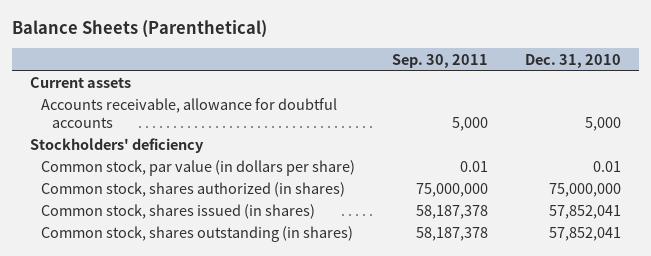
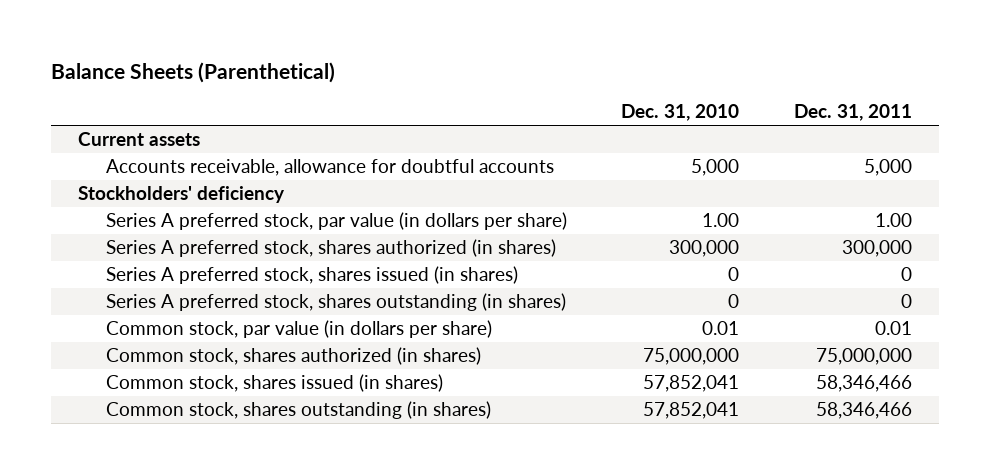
[391,53,488,68] Sep. 30, 2011 -> none
none -> [793,103,912,121] Dec. 31, 2011
none -> [105,212,567,231] Series A preferred stock, par value (in dollars per share)
none -> [105,239,556,258] Series A preferred stock, shares authorized (in shares)
none -> [105,266,518,285] Series A preferred stock, shares issued (in shares)
none -> [105,293,566,312] Series A preferred stock, shares outstanding (in shares)

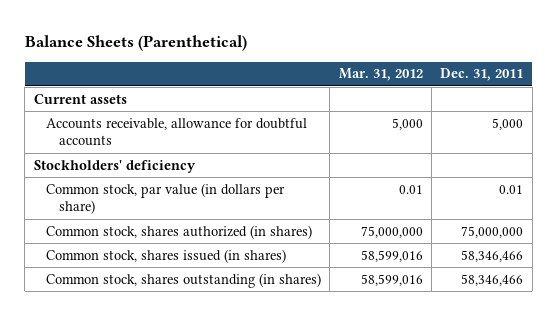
[621,103,740,121] Dec. 31, 2010 -> none
none -> [338,68,423,82] Mar. 31, 2012
[105,212,567,231] Series A preferred stock, par value (in dollars per share) -> none
[105,239,556,258] Series A preferred stock, shares authorized (in shares) -> none
[105,266,518,285] Series A preferred stock, shares issued (in shares) -> none
[105,293,566,312] Series A preferred stock, shares outstanding (in shares) -> none

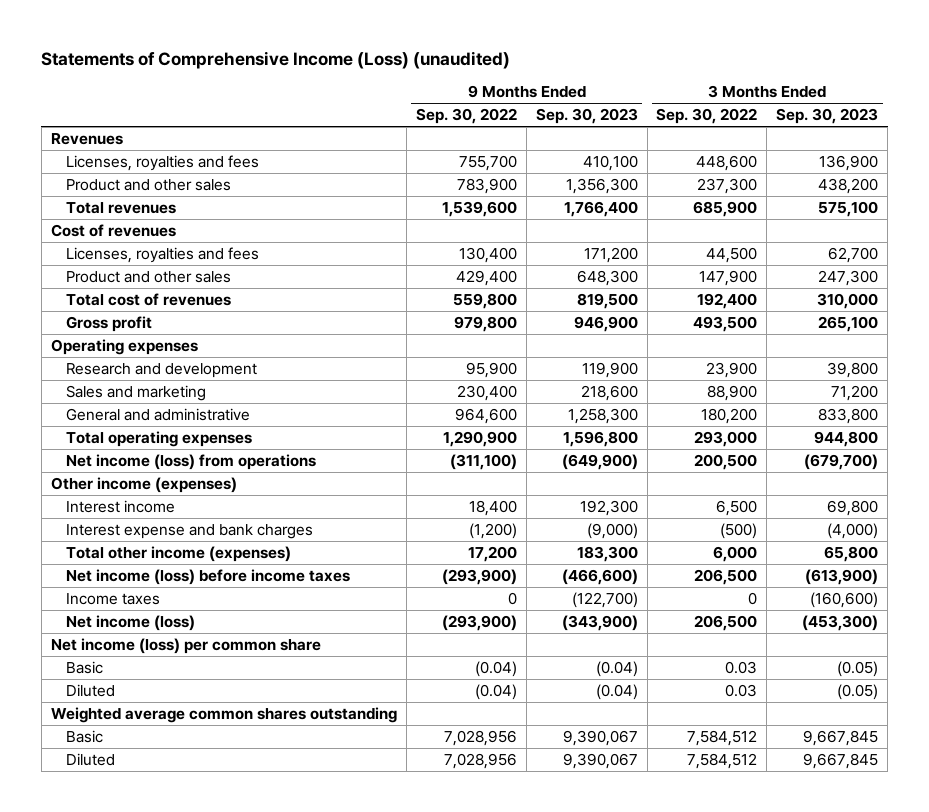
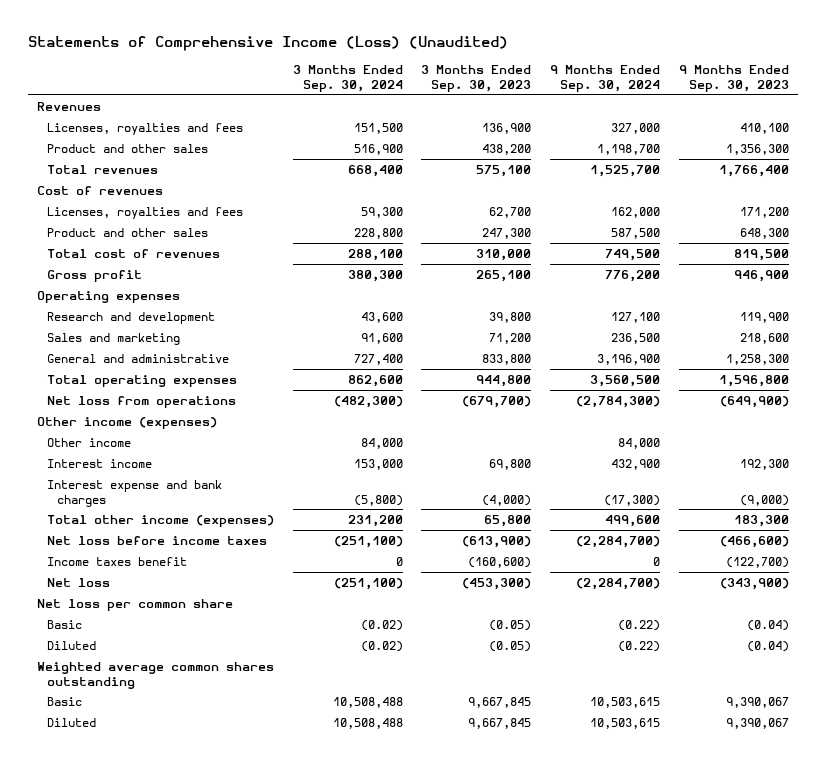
[41,51,511,70] Statements of Comprehensive Income (Loss) (unaudited) -> [27,35,508,51] Statements of Comprehensive Income (Loss) (Unaudited)
[415,108,517,125] Sep. 30, 2022 -> none
[656,108,758,125] Sep. 30, 2022 -> none
none -> [292,65,403,92] 3 Months Ended Sep. 30, 2024
none -> [550,65,661,92] 9 Months Ended Sep. 30, 2024
[65,453,316,470] Net income (loss) from operations -> [47,396,237,409] Net loss from operations
none -> [47,438,132,448] Other income
[65,568,350,585] Net income (loss) before income taxes -> [47,536,268,546] Net loss before income taxes
[65,592,160,605] Income taxes -> [47,557,188,567] Income taxes benefit
[65,614,195,631] Net income (loss) -> [47,578,111,588] Net loss
[50,637,321,654] Net income (loss) per common share -> [37,599,234,612] Net loss per common share

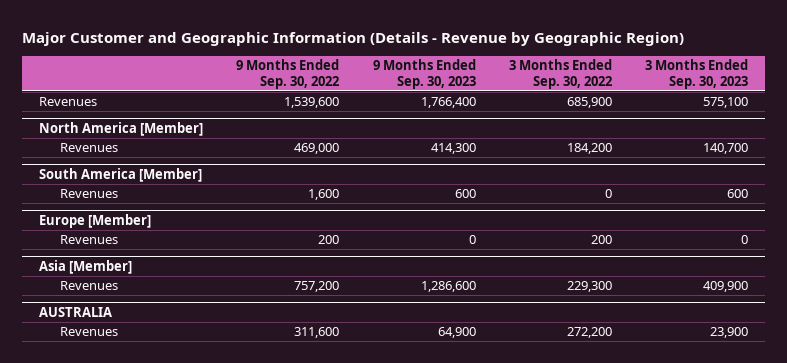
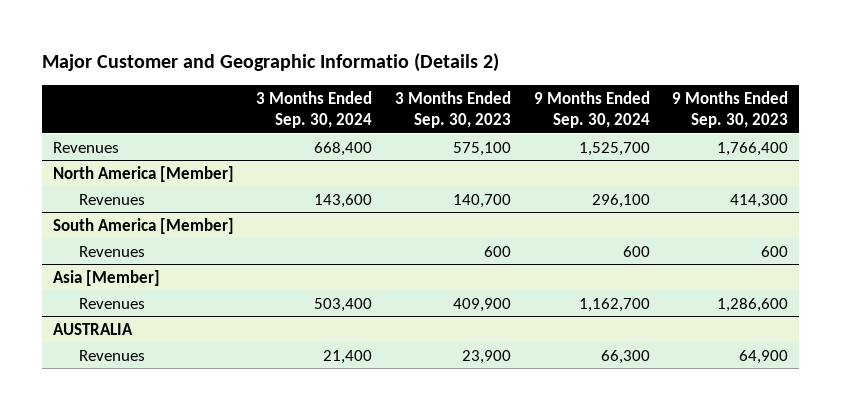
[22,31,685,46] Major Customer and Geographic Information (Details - Revenue by Geographic Region) -> [41,53,499,73] Major Customer and Geographic Informatio (Details 2)
[236,59,340,89] 9 Months Ended Sep. 30, 2022 -> none
[508,59,612,89] 3 Months Ended Sep. 30, 2022 -> none
none -> [256,90,373,129] 3 Months Ended Sep. 30, 2024
none -> [533,90,650,129] 9 Months Ended Sep. 30, 2024
[38,214,151,229] Europe [Member] -> none
[59,235,118,245] Revenues -> none

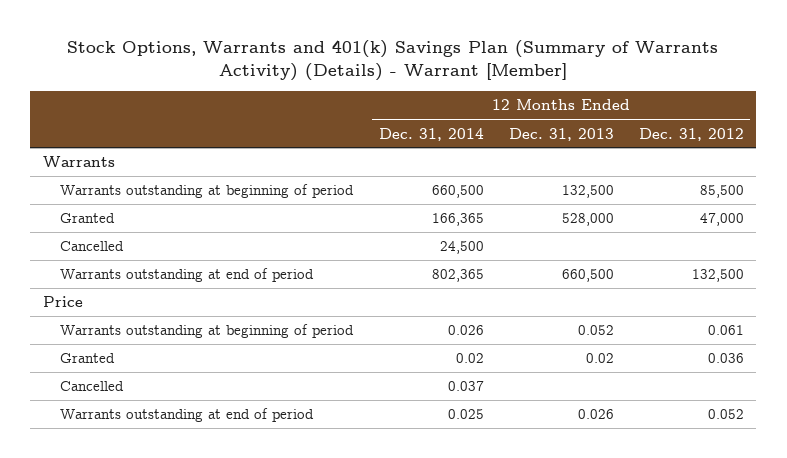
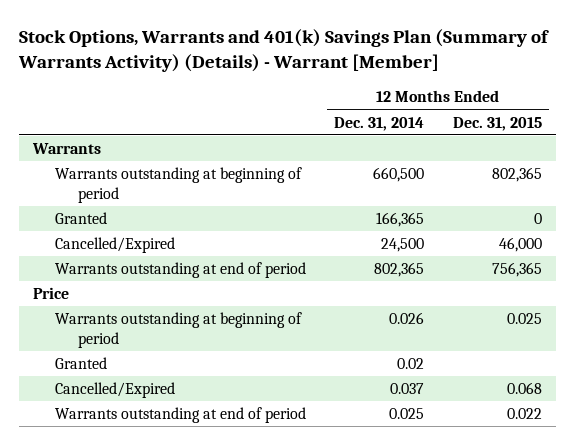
[508,127,614,141] Dec. 31, 2013 -> none
[638,127,744,141] Dec. 31, 2012 -> none
none -> [452,116,542,131] Dec. 31, 2015
[60,241,125,252] Cancelled -> [55,237,176,254] Cancelled/Expired
[60,381,125,392] Cancelled -> [55,382,176,399] Cancelled/Expired

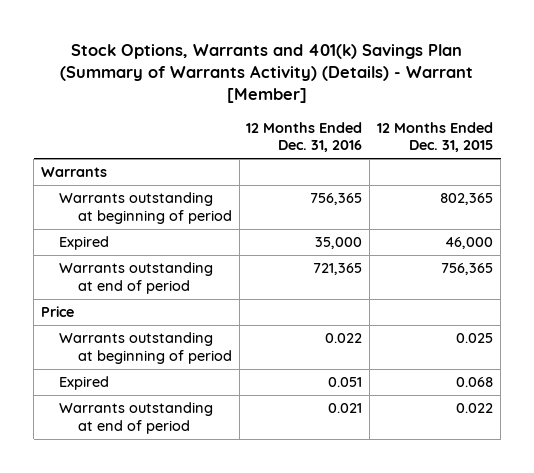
[334,116,425,131] Dec. 31, 2014 -> none
none -> [246,121,363,153] 12 Months Ended Dec. 31, 2016
[55,212,108,225] Granted -> none
[55,237,176,254] Cancelled/Expired -> [59,236,110,251] Expired
[55,357,108,370] Granted -> none
[55,382,176,399] Cancelled/Expired -> [59,376,110,391] Expired

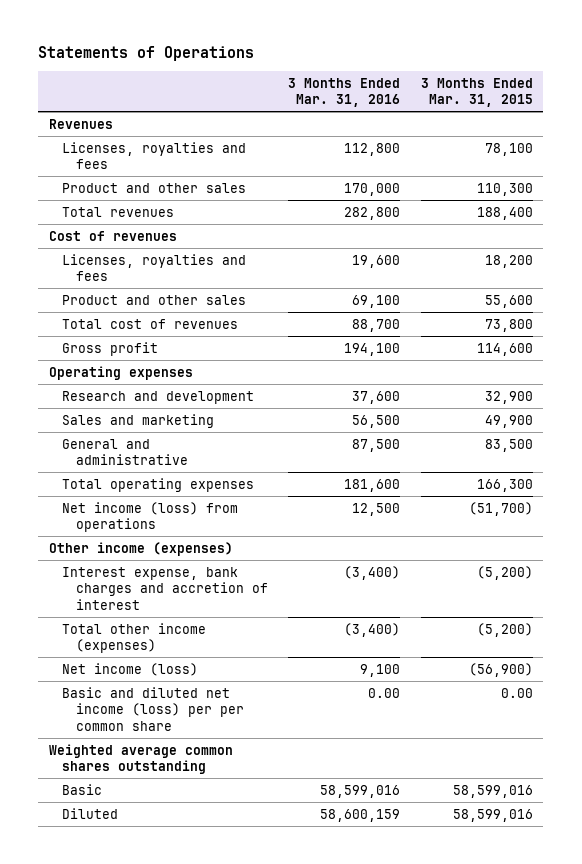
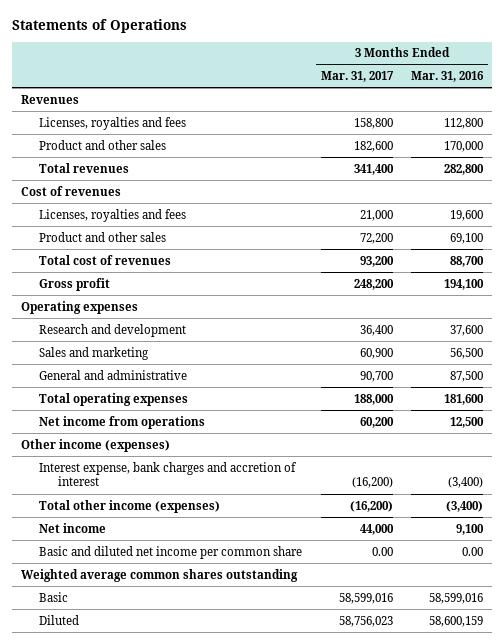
[420,77,533,108] 3 Months Ended Mar. 31, 2015 -> none
none -> [320,70,394,82] Mar. 31, 2017
[62,501,239,533] Net income (loss) from operations -> [39,415,206,429] Net income from operations
[62,662,199,676] Net income (loss) -> [39,522,107,533] Net income
[62,686,244,731] Basic and diluted net income (loss) per per common share -> [39,545,303,559] Basic and diluted net income per common share

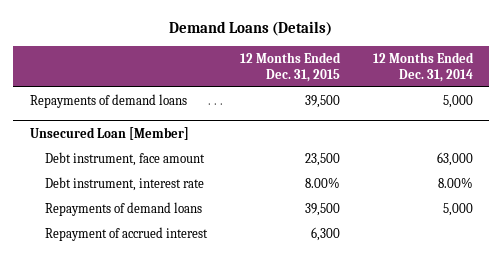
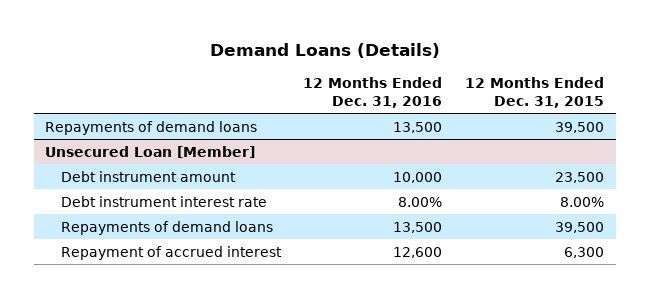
[372,51,474,82] 12 Months Ended Dec. 31, 2014 -> none
none -> [303,77,443,108] 12 Months Ended Dec. 31, 2016
[44,151,205,166] Debt instrument, face amount -> [60,170,236,182] Debt instrument amount
[44,176,204,191] Debt instrument, interest rate -> [60,195,267,207] Debt instrument interest rate

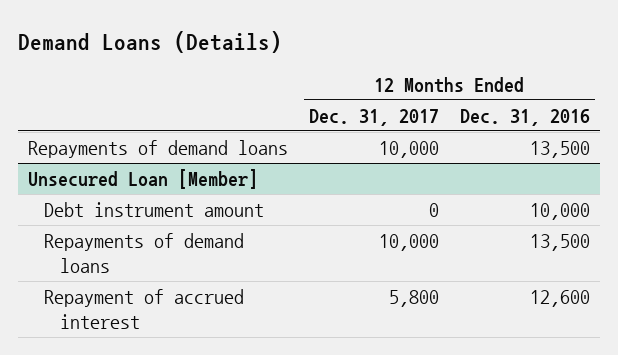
[465,77,605,108] 12 Months Ended Dec. 31, 2015 -> none
none -> [309,108,440,126] Dec. 31, 2017
[60,195,267,207] Debt instrument interest rate -> none

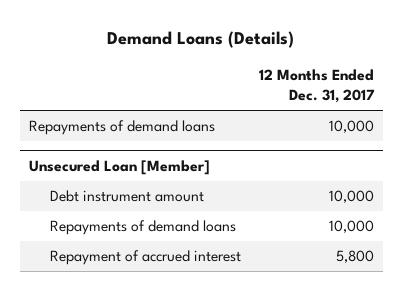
[459,108,590,126] Dec. 31, 2016 -> none
[429,202,440,217] 0 -> [328,190,374,204] 10,000

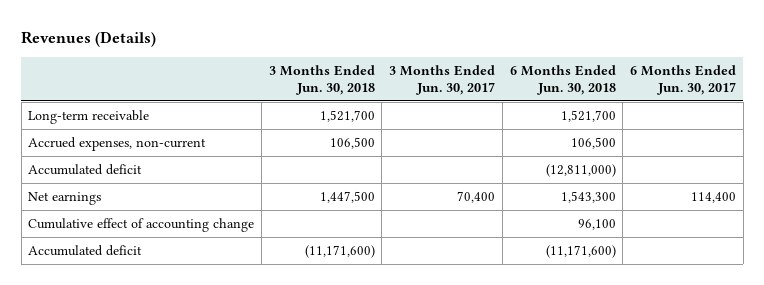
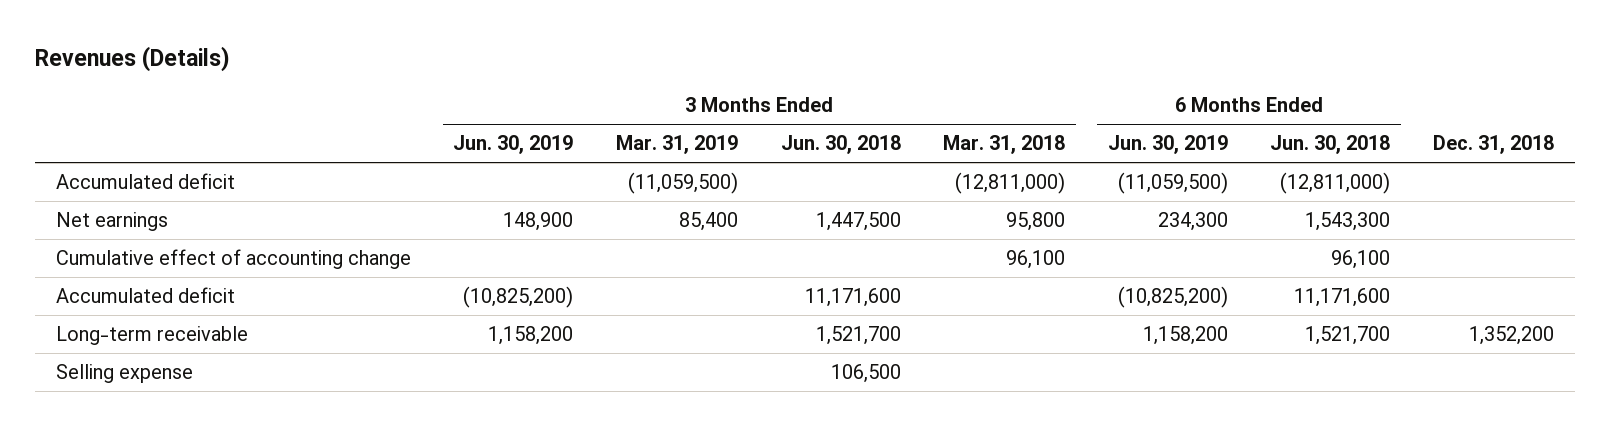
[389,64,496,95] 3 Months Ended Jun. 30, 2017 -> none
[629,64,736,95] 6 Months Ended Jun. 30, 2017 -> none
none -> [453,135,574,155] Jun. 30, 2019
none -> [616,135,739,155] Mar. 31, 2019
none -> [943,135,1066,155] Mar. 31, 2018
none -> [1107,135,1228,155] Jun. 30, 2019
none -> [1432,135,1554,155] Dec. 31, 2018
[28,137,207,152] Accrued expenses, non-current -> none
[304,245,375,259] (11,171,600) -> [804,288,901,308] 11,171,600
[545,245,616,259] (11,171,600) -> [1294,288,1391,308] 11,171,600
[28,110,150,125] Long-term receivable -> [55,326,248,346] Long-term receivable
none -> [55,364,193,384] Selling expense

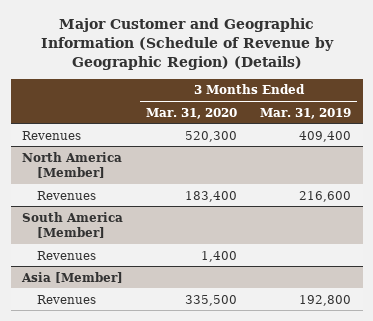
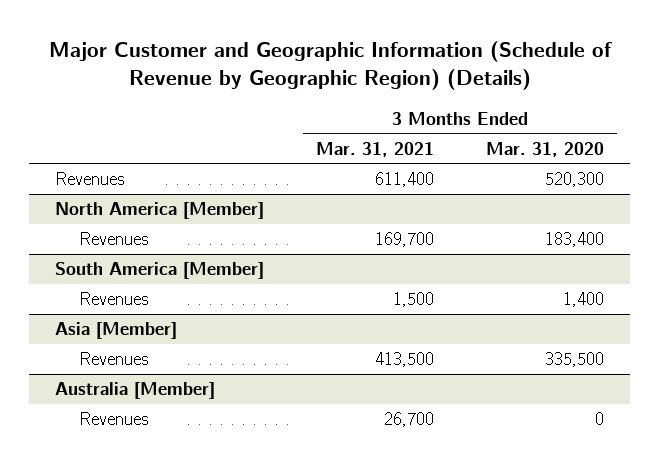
[260,107,352,119] Mar. 31, 2019 -> none
none -> [316,141,435,157] Mar. 31, 2021
none -> [55,382,216,400] Australia [Member]
none -> [78,412,148,426] Revenues

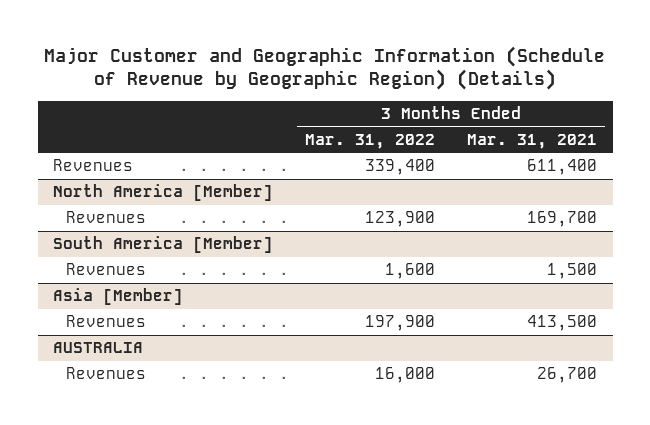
[486,141,605,157] Mar. 31, 2020 -> none
none -> [305,133,436,149] Mar. 31, 2022
[55,382,216,400] Australia [Member] -> [53,342,144,354] AUSTRALIA

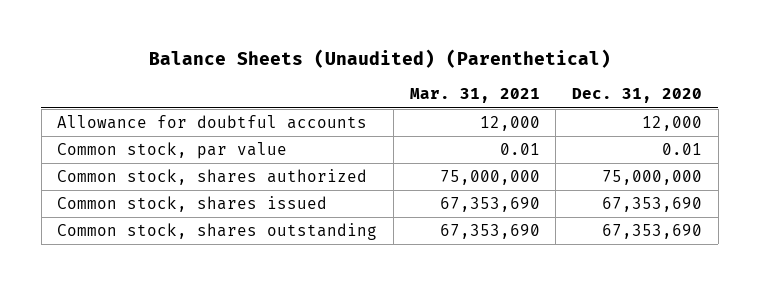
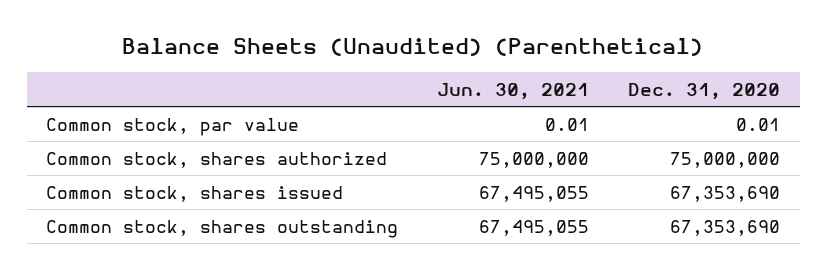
[409,88,540,104] Mar. 31, 2021 -> none
none -> [437,82,590,100] Jun. 30, 2021
[57,115,368,130] Allowance for doubtful accounts -> none

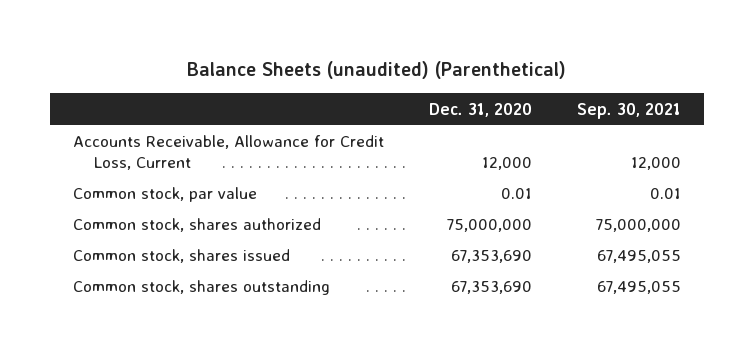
[122,38,704,57] Balance Sheets (Unaudited) (Parenthetical) -> [187,61,567,80] Balance Sheets (unaudited) (Parenthetical)
[437,82,590,100] Jun. 30, 2021 -> none
none -> [577,102,682,119] Sep. 30, 2021
none -> [72,135,384,170] Accounts Receivable, Allowance for Credit Loss, Current

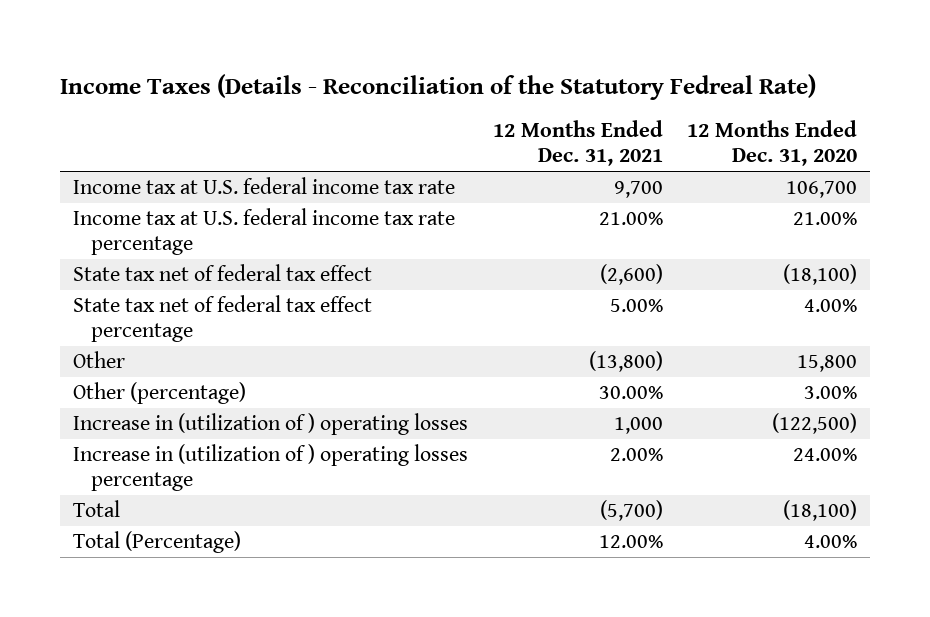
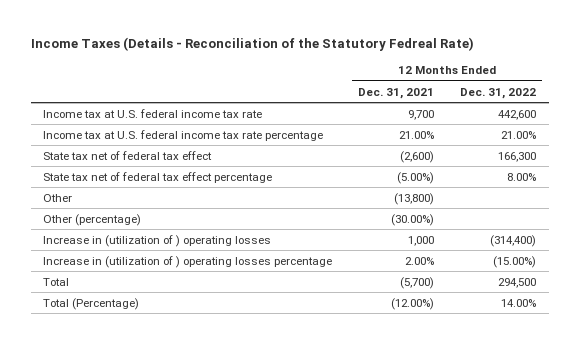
[687,120,858,167] 12 Months Ended Dec. 31, 2020 -> none
none -> [459,87,536,99] Dec. 31, 2022
[609,299,663,313] 5.00% -> [397,171,435,184] (5.00%)
[598,386,663,400] 30.00% -> [391,213,435,226] (30.00%)
[598,535,663,549] 12.00% -> [391,297,435,310] (12.00%)

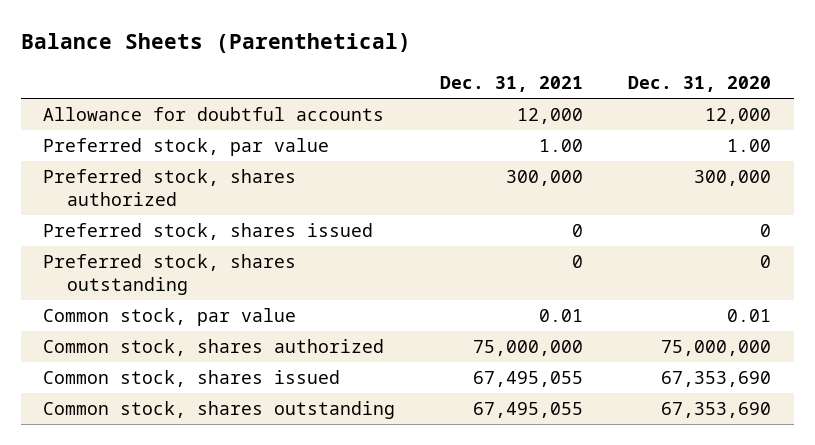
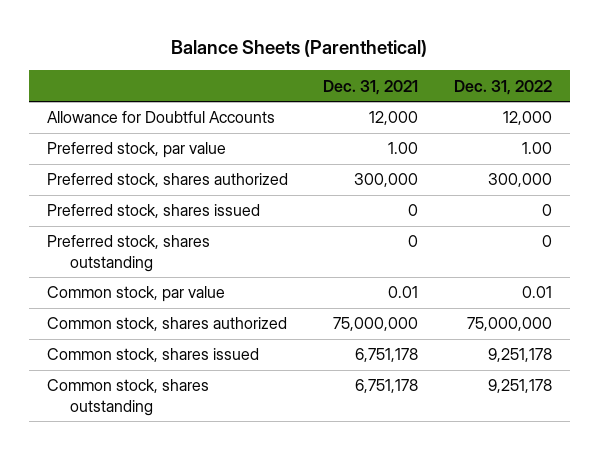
[628,76,772,93] Dec. 31, 2020 -> none
none -> [453,79,552,95] Dec. 31, 2022
[43,107,385,122] Allowance for doubtful accounts -> [46,111,275,124] Allowance for Doubtful Accounts
[473,371,584,388] 67,495,055 -> [355,348,419,363] 6,751,178
[473,402,584,419] 67,495,055 -> [355,379,419,394] 6,751,178

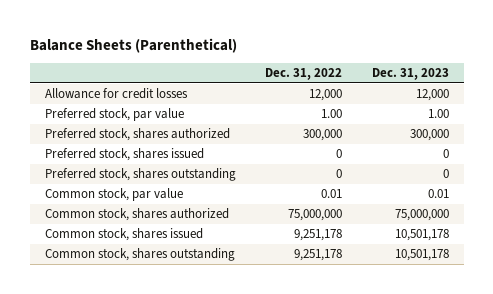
[323,79,419,95] Dec. 31, 2021 -> none
none -> [371,68,449,81] Dec. 31, 2023
[46,111,275,124] Allowance for Doubtful Accounts -> [44,88,188,100] Allowance for credit losses

